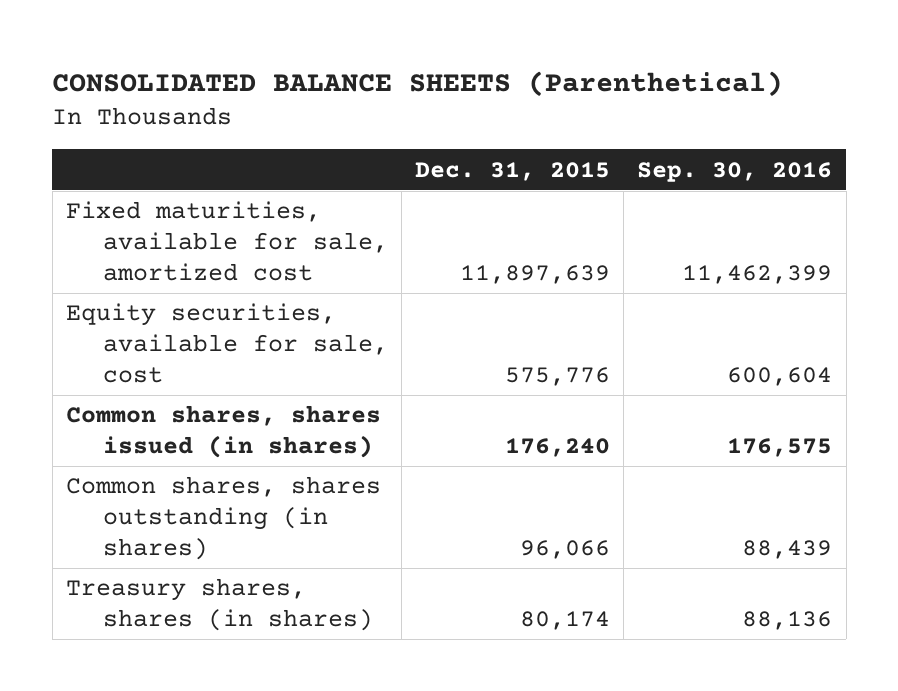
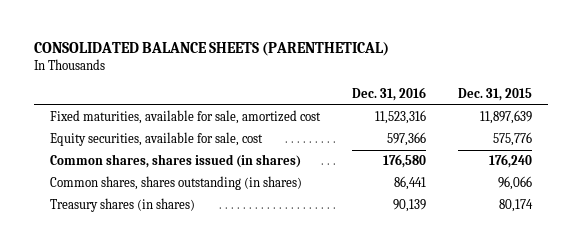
[52,70,784,97] CONSOLIDATED BALANCE SHEETS (Parenthetical) -> [33,42,389,57] CONSOLIDATED BALANCE SHEETS (PARENTHETICAL)
[637,161,833,182] Sep. 30, 2016 -> none
none -> [351,86,426,101] Dec. 31, 2016
[65,578,373,632] Treasury shares, shares (in shares) -> [49,198,195,213] Treasury shares (in shares)

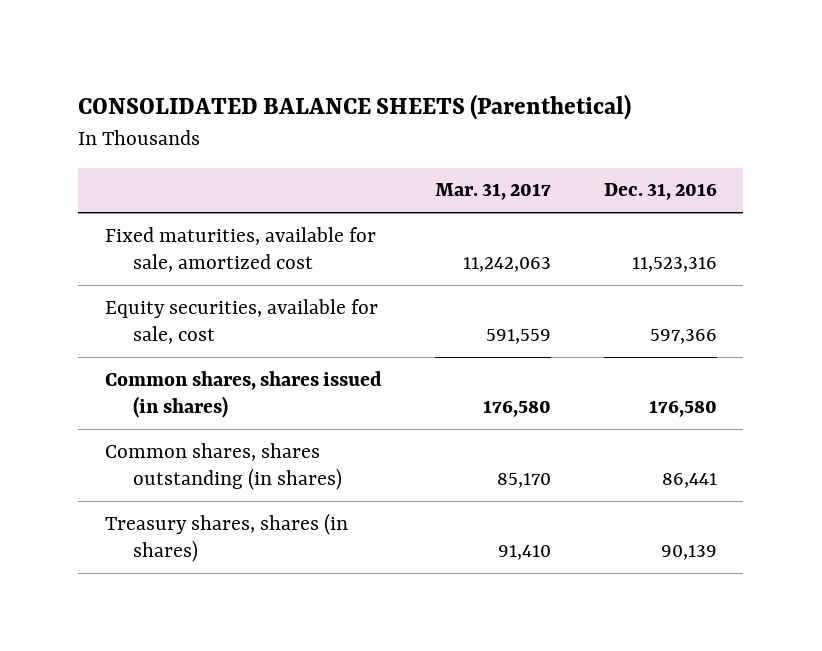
[33,42,389,57] CONSOLIDATED BALANCE SHEETS (PARENTHETICAL) -> [78,93,632,120] CONSOLIDATED BALANCE SHEETS (Parenthetical)
[458,87,533,101] Dec. 31, 2015 -> none
none -> [434,183,551,201] Mar. 31, 2017
[49,198,195,213] Treasury shares (in shares) -> [104,512,348,563] Treasury shares, shares (in shares)

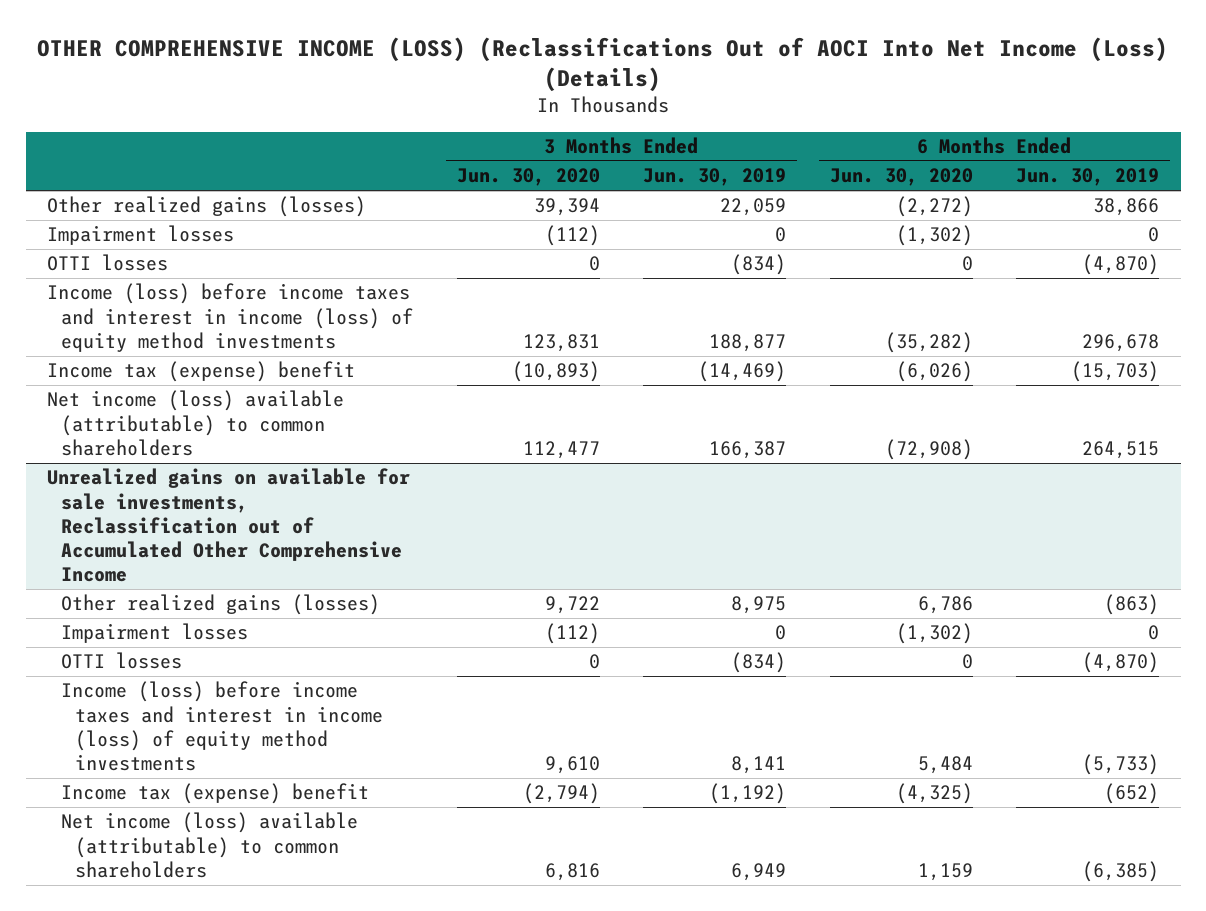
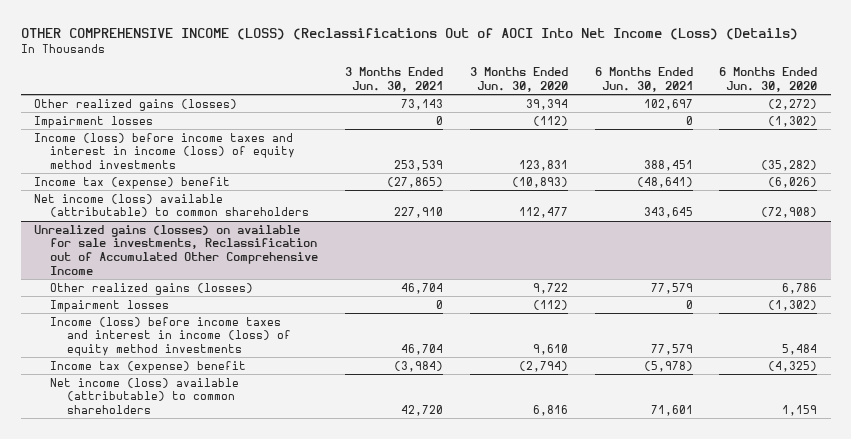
[643,168,787,187] Jun. 30, 2019 -> none
[1016,168,1160,187] Jun. 30, 2019 -> none
none -> [345,67,444,93] 3 Months Ended Jun. 30, 2021
none -> [594,67,693,93] 6 Months Ended Jun. 30, 2021
[47,254,169,272] OTTI losses -> none
[47,468,411,583] Unrealized gains on available for sale investments, Reclassification out of Accumulated Other Comprehensive Income -> [34,224,319,275] Unrealized gains (losses) on available for sale investments, Reclassification out of Accumulated Other Comprehensive Income
[61,652,183,670] OTTI losses -> none

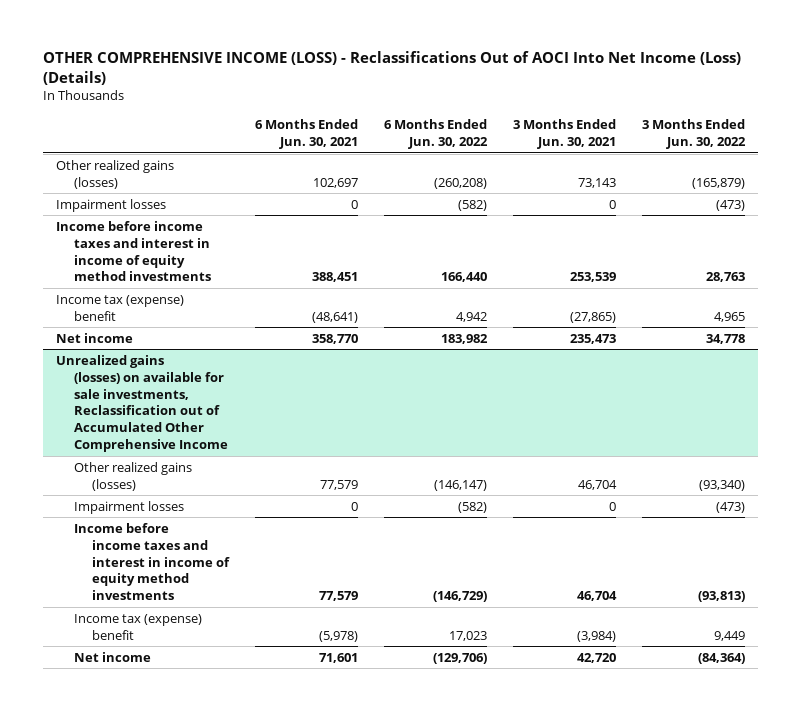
[20,27,798,40] OTHER COMPREHENSIVE INCOME (LOSS) (Reclassifications Out of AOCI Into Net Income (Loss) (Details) -> [42,50,741,85] OTHER COMPREHENSIVE INCOME (LOSS) - Reclassifications Out of AOCI Into Net Income (Loss) (Details)
[469,67,568,93] 3 Months Ended Jun. 30, 2020 -> none
[719,67,818,93] 6 Months Ended Jun. 30, 2020 -> none
none -> [383,119,488,149] 6 Months Ended Jun. 30, 2022
none -> [641,119,746,149] 3 Months Ended Jun. 30, 2022
[34,132,296,169] Income (loss) before income taxes and interest in income (loss) of equity method investments -> [55,220,211,282] Income before income taxes and interest in income of equity method investments
[34,193,310,218] Net income (loss) available (attributable) to common shareholders -> none
none -> [55,332,133,343] Net income
[50,316,291,356] Income (loss) before income taxes and interest in income (loss) of equity method investments -> [73,522,230,601] Income before income taxes and interest in income of equity method investments
[50,377,240,414] Net income (loss) available (attributable) to common shareholders -> [73,651,151,662] Net income

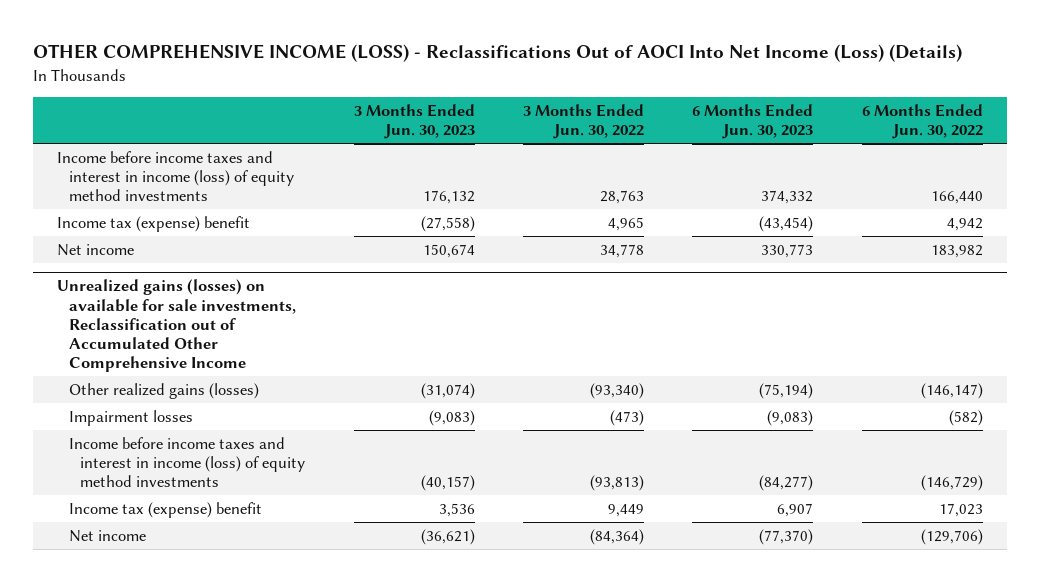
[254,119,358,149] 6 Months Ended Jun. 30, 2021 -> none
[512,119,616,149] 3 Months Ended Jun. 30, 2021 -> none
none -> [353,104,475,140] 3 Months Ended Jun. 30, 2023
none -> [692,104,814,140] 6 Months Ended Jun. 30, 2023
[55,159,174,189] Other realized gains (losses) -> none
[55,198,166,212] Impairment losses -> none
[55,220,211,282] Income before income taxes and interest in income of equity method investments -> [56,150,294,202] Income before income taxes and interest in income (loss) of equity method investments
[73,522,230,601] Income before income taxes and interest in income of equity method investments -> [68,436,306,488] Income before income taxes and interest in income (loss) of equity method investments

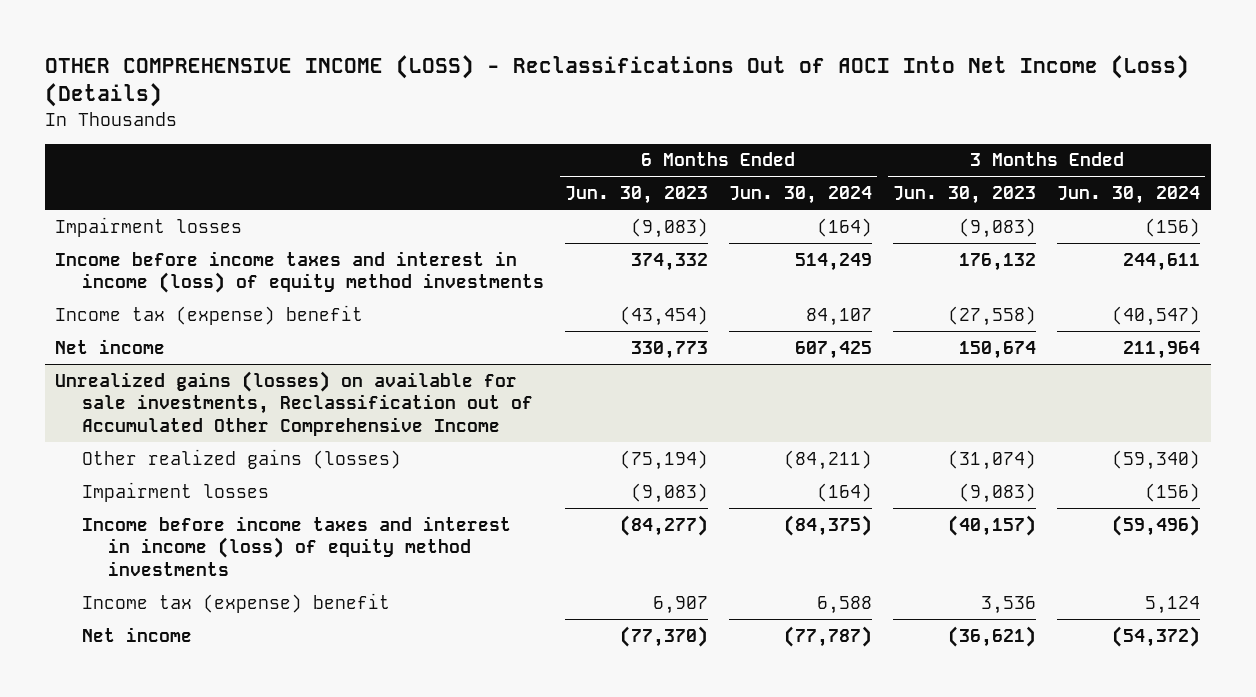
[522,104,644,140] 3 Months Ended Jun. 30, 2022 -> none
[861,104,983,140] 6 Months Ended Jun. 30, 2022 -> none
none -> [729,186,873,205] Jun. 30, 2024
none -> [1057,186,1201,205] Jun. 30, 2024
none -> [55,216,243,237] Impairment losses

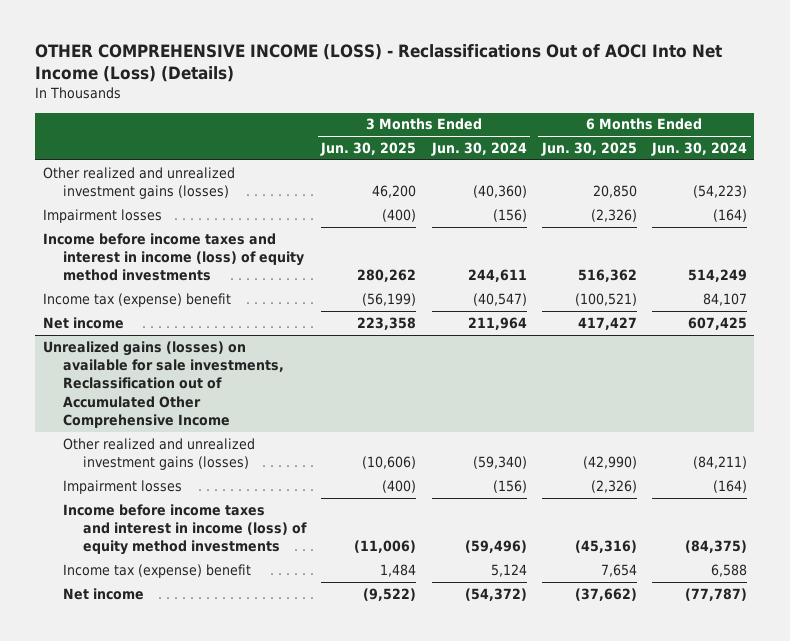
[564,186,708,205] Jun. 30, 2023 -> none
[893,186,1037,205] Jun. 30, 2023 -> none
none -> [320,142,417,157] Jun. 30, 2025
none -> [540,142,637,157] Jun. 30, 2025
none -> [42,166,235,200] Other realized and unrealized investment gains (losses)
[81,448,401,469] Other realized gains (losses) -> [63,437,256,471] Other realized and unrealized investment gains (losses)

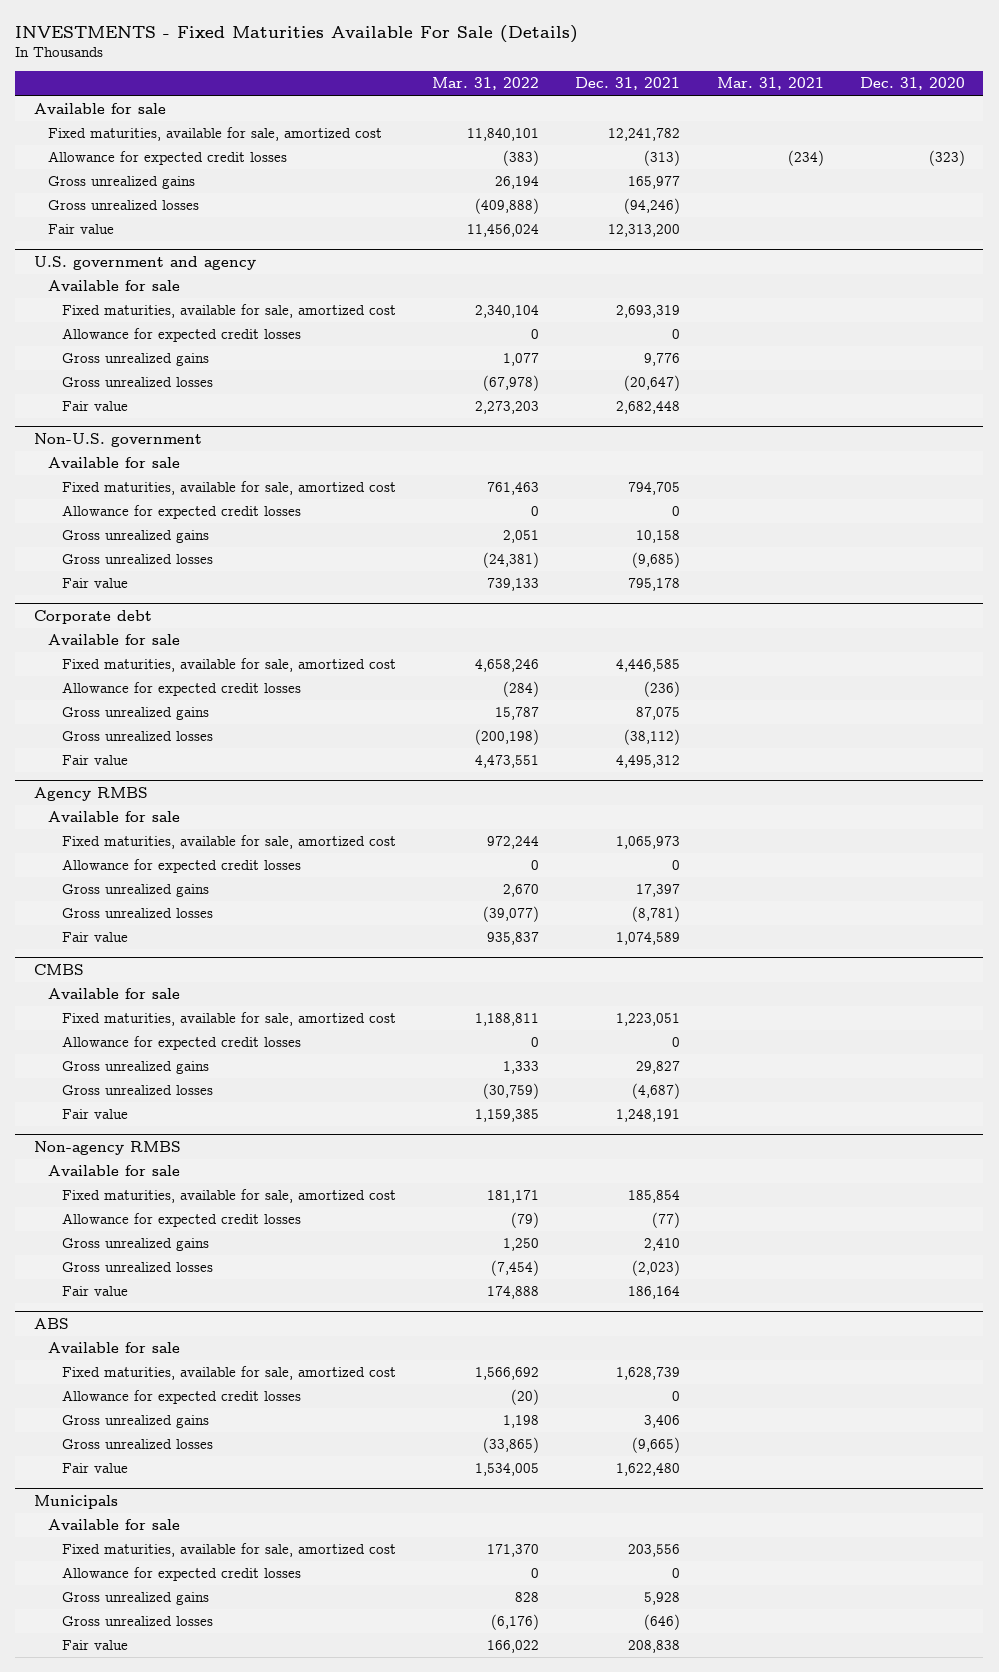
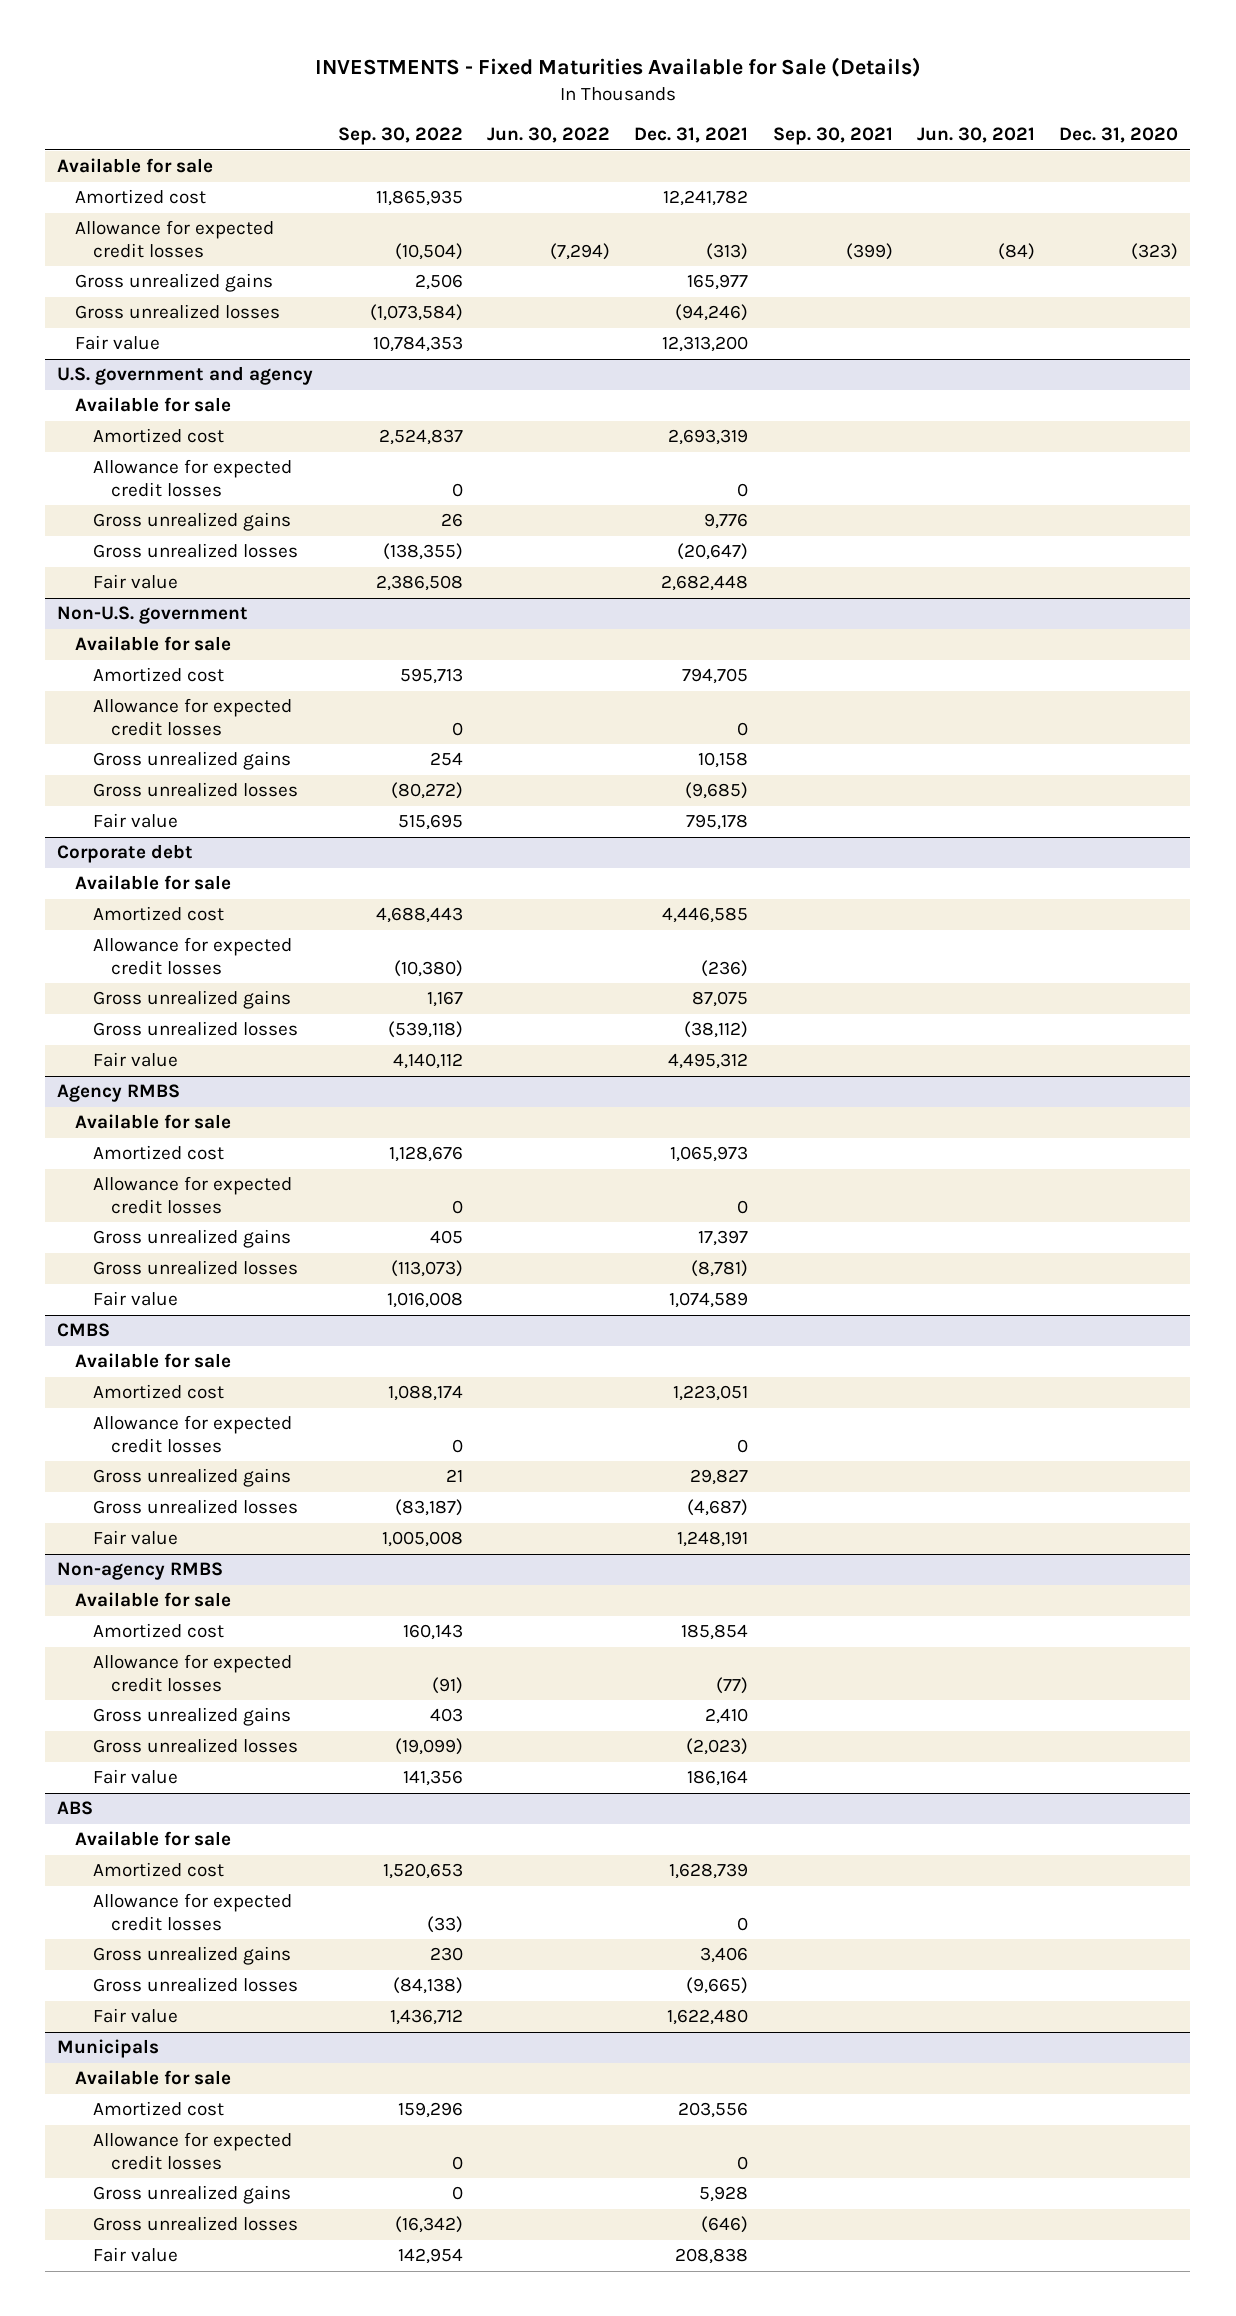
[15,24,579,43] INVESTMENTS - Fixed Maturities Available For Sale (Details) -> [314,57,921,78] INVESTMENTS - Fixed Maturities Available for Sale (Details)
[431,77,539,91] Mar. 31, 2022 -> none
[716,77,824,91] Mar. 31, 2021 -> none
none -> [337,127,463,146] Sep. 30, 2022
none -> [486,127,610,144] Jun. 30, 2022
none -> [772,127,893,146] Sep. 30, 2021
none -> [916,127,1035,144] Jun. 30, 2021
[47,126,382,141] Fixed maturities, available for sale, amortized cost -> [75,189,207,205] Amortized cost
[61,303,396,318] Fixed maturities, available for sale, amortized cost -> [93,428,225,444] Amortized cost
[61,480,396,495] Fixed maturities, available for sale, amortized cost -> [93,667,225,683] Amortized cost
[61,657,396,672] Fixed maturities, available for sale, amortized cost -> [93,906,225,922] Amortized cost
[61,834,396,849] Fixed maturities, available for sale, amortized cost -> [93,1145,225,1161] Amortized cost
[61,1011,396,1026] Fixed maturities, available for sale, amortized cost -> [93,1384,225,1400] Amortized cost
[61,1188,396,1203] Fixed maturities, available for sale, amortized cost -> [93,1623,225,1639] Amortized cost
[61,1365,396,1380] Fixed maturities, available for sale, amortized cost -> [93,1862,225,1878] Amortized cost
[61,1542,396,1557] Fixed maturities, available for sale, amortized cost -> [93,2101,225,2117] Amortized cost

